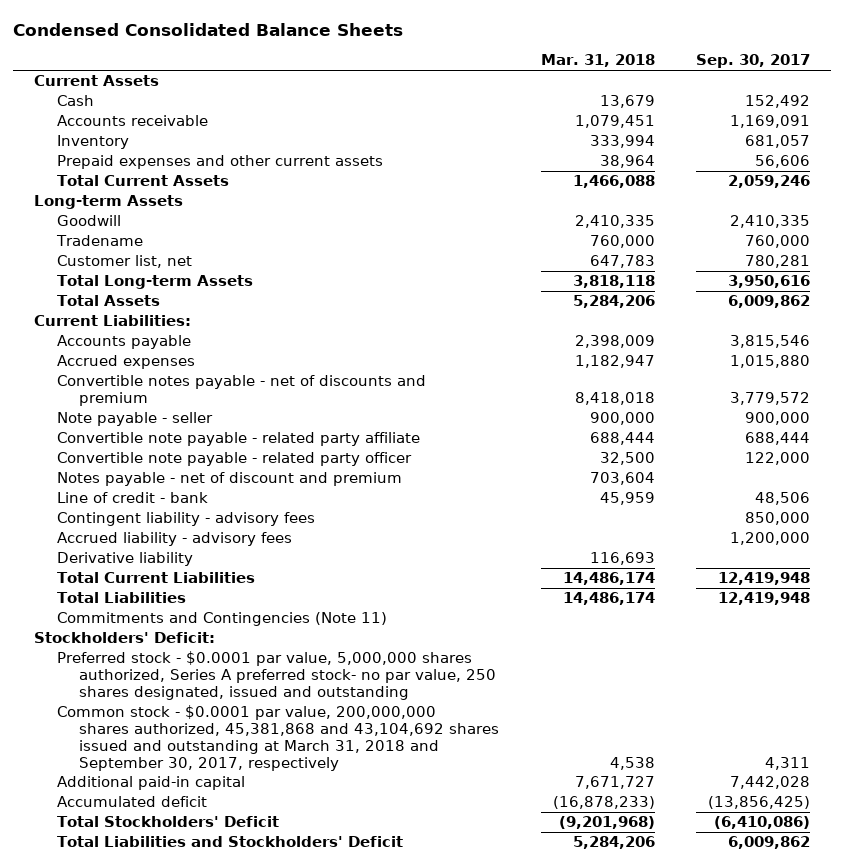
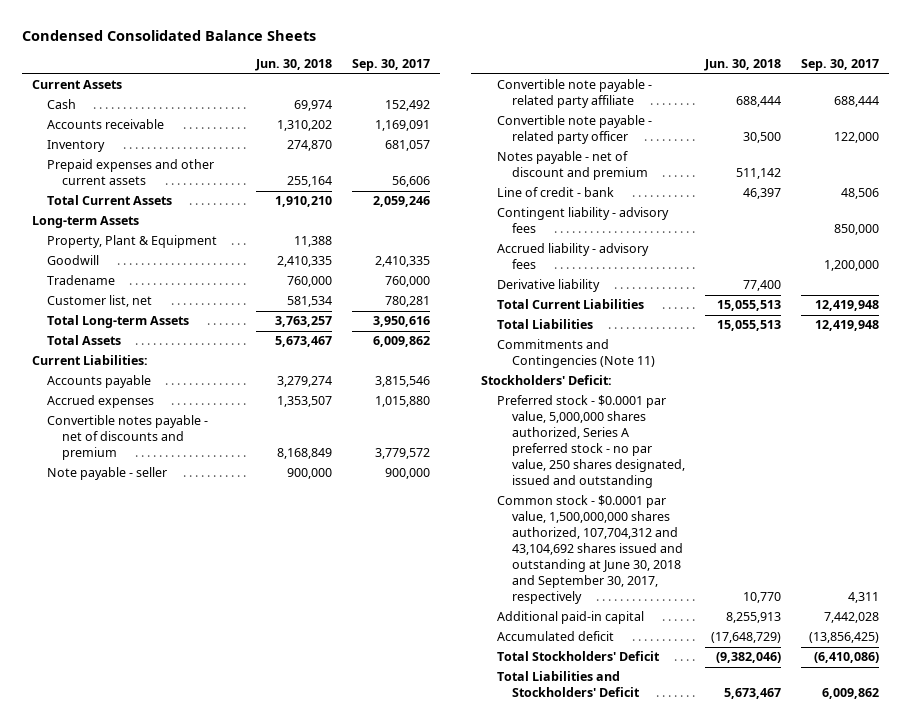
[540,54,655,68] Mar. 31, 2018 -> none
none -> [254,59,332,72] Jun. 30, 2018
none -> [47,235,218,249] Property, Plant & Equipment
[56,651,497,700] Preferred stock - $0.0001 par value, 5,000,000 shares authorized, Series A preferred stock- no par value, 250 shares designated, issued and outstanding -> [496,395,686,489] Preferred stock - $0.0001 par value, 5,000,000 shares authorized, Series A preferred stock - no par value, 250 shares designated, issued and outstanding
[56,705,500,771] Common stock - $0.0001 par value, 200,000,000 shares authorized, 45,381,868 and 43,104,692 shares issued and outstanding at March 31, 2018 and September 30, 2017, respectively -> [496,495,684,605] Common stock - $0.0001 par value, 1,500,000,000 shares authorized, 107,704,312 and 43,104,692 shares issued and outstanding at June 30, 2018 and September 30, 2017, respectively

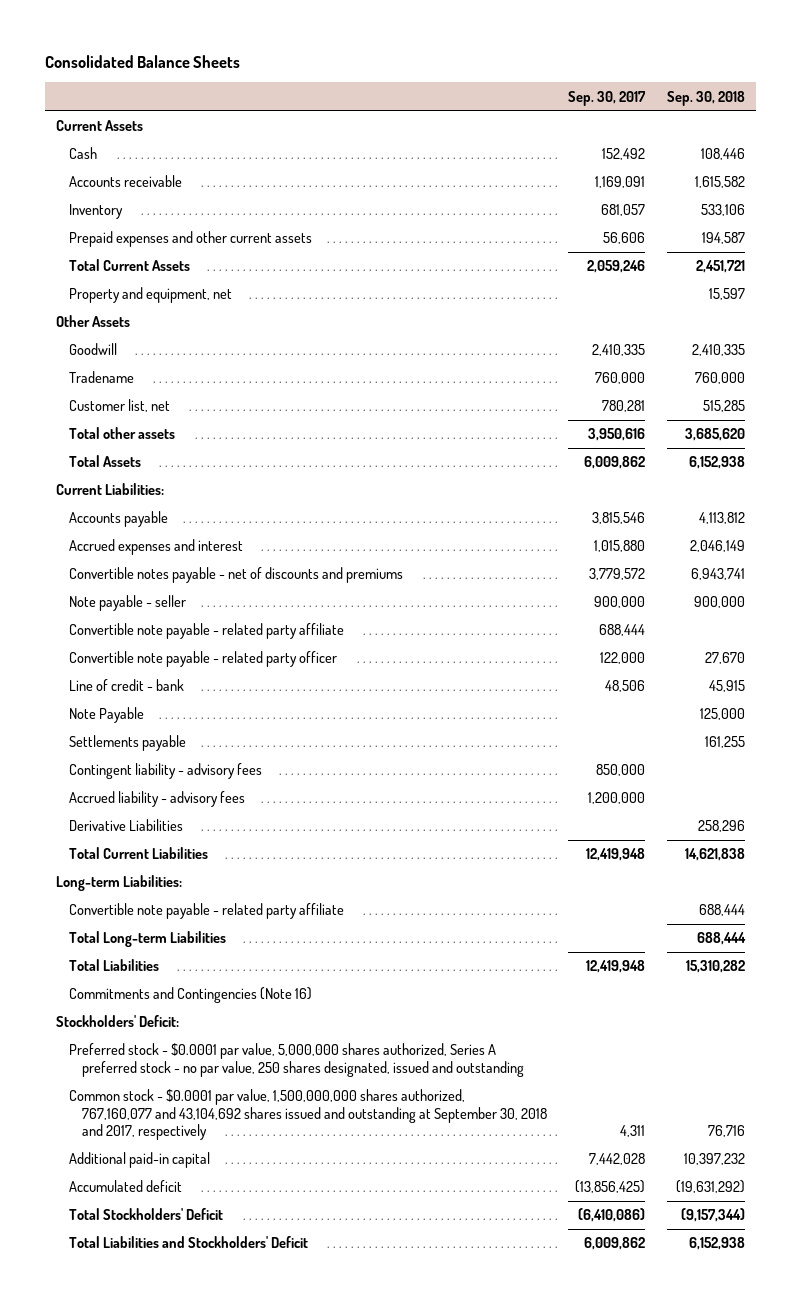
[21,30,316,42] Condensed Consolidated Balance Sheets -> [45,54,241,68] Consolidated Balance Sheets
[254,59,332,72] Jun. 30, 2018 -> none
none -> [667,90,746,106] Sep. 30, 2018
[31,216,139,229] Long-term Assets -> none
[47,235,218,249] Property, Plant & Equipment -> [68,287,232,304] Property and equipment, net
none -> [56,315,131,328] Other Assets
[47,315,190,329] Total Long-term Assets -> [68,427,175,440] Total other assets
[47,395,155,409] Accrued expenses -> [68,539,243,556] Accrued expenses and interest
[47,415,209,461] Convertible notes payable - net of discounts and premium -> [68,567,403,584] Convertible notes payable - net of discounts and premiums
[496,151,649,181] Notes payable - net of discount and premium -> none
none -> [68,707,144,724] Note Payable
none -> [68,735,186,752] Settlements payable
[496,279,600,293] Derivative liability -> [68,819,183,832] Derivative Liabilities
none -> [56,875,183,892] Long-term Liabilities:
none -> [68,903,344,920] Convertible note payable - related party affiliate
none -> [68,931,226,948] Total Long-term Liabilities
[496,339,656,369] Commitments and Contingencies (Note 11) -> [68,987,312,1004] Commitments and Contingencies (Note 16)
[496,495,684,605] Common stock - $0.0001 par value, 1,500,000,000 shares authorized, 107,704,312 and 43,104,692 shares issued and outstanding at June 30, 2018 and September 30, 2017, respectively -> [68,1089,547,1141] Common stock - $0.0001 par value, 1,500,000,000 shares authorized, 767,160,077 and 43,104,692 shares issued and outstanding at September 30, 2018 and 2017, respectively

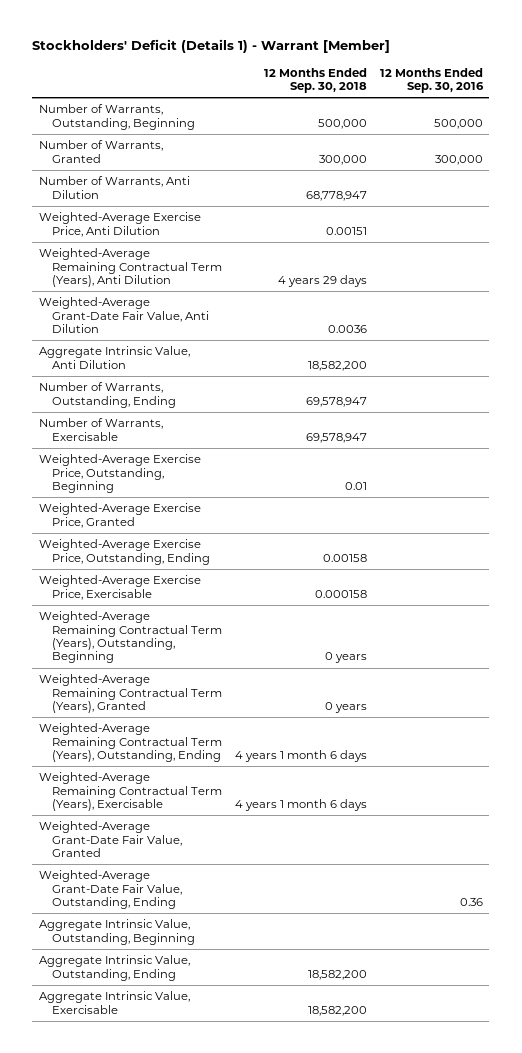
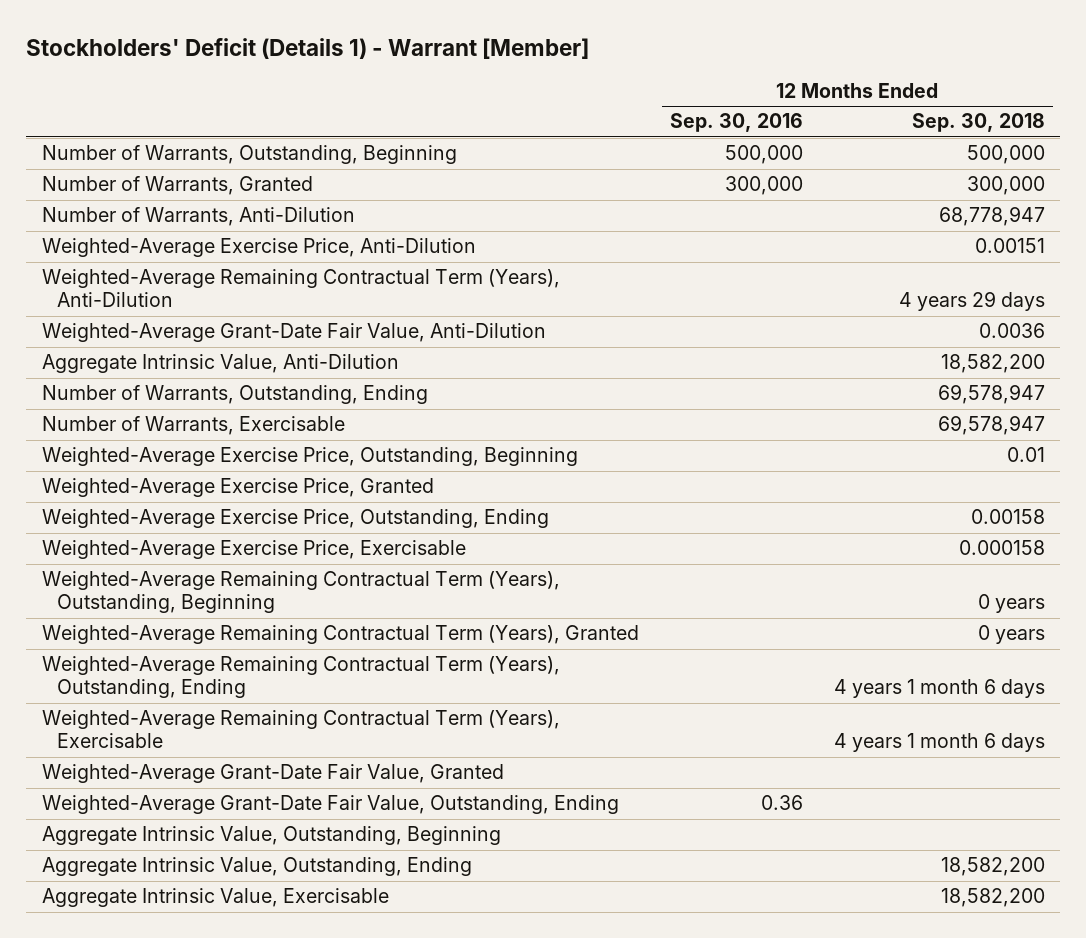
[38,176,190,199] Number of Warrants, Anti Dilution -> [41,207,355,227] Number of Warrants, Anti-Dilution
[38,212,201,237] Weighted-Average Exercise Price, Anti Dilution -> [41,238,476,258] Weighted-Average Exercise Price, Anti-Dilution
[38,248,223,287] Weighted-Average Remaining Contractual Term (Years), Anti Dilution -> [41,269,560,308] Weighted-Average Remaining Contractual Term (Years), Anti-Dilution
[38,297,210,333] Weighted-Average Grant-Date Fair Value, Anti Dilution -> [41,323,546,343] Weighted-Average Grant-Date Fair Value, Anti-Dilution
[38,346,190,369] Aggregate Intrinsic Value, Anti Dilution -> [41,354,399,374] Aggregate Intrinsic Value, Anti-Dilution

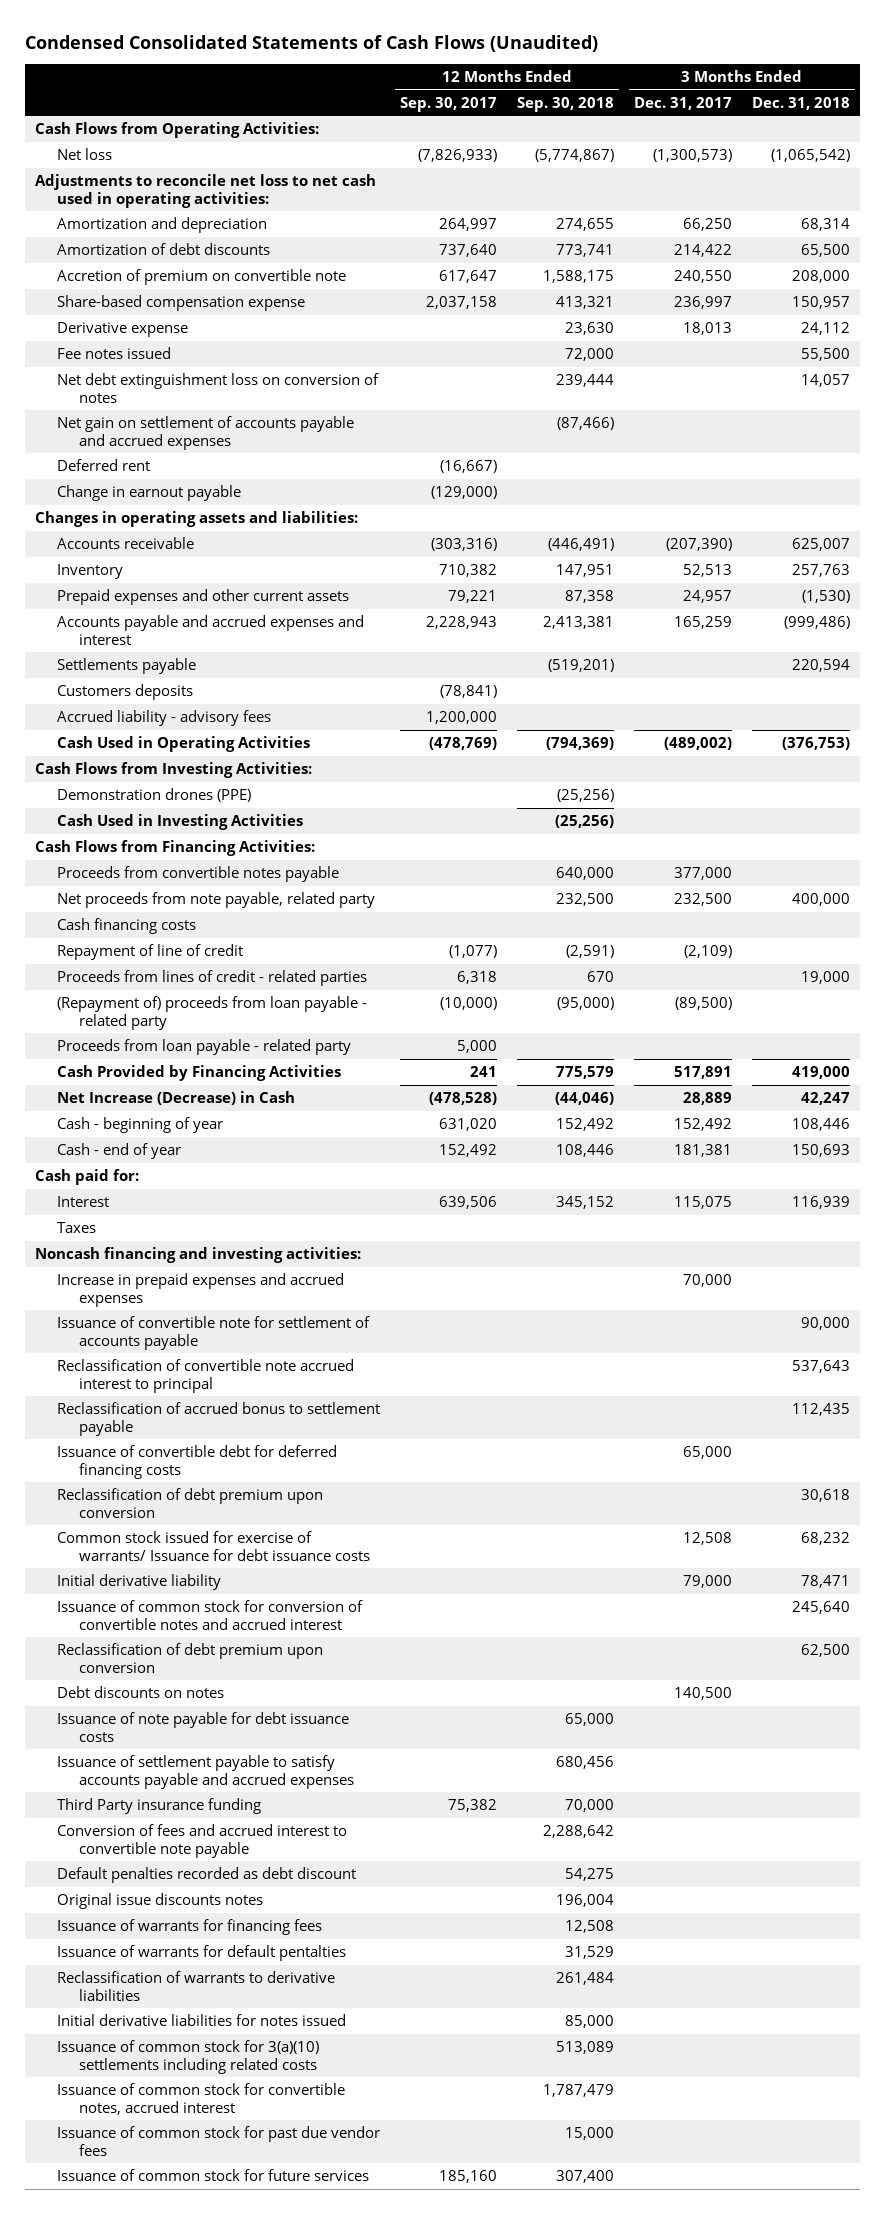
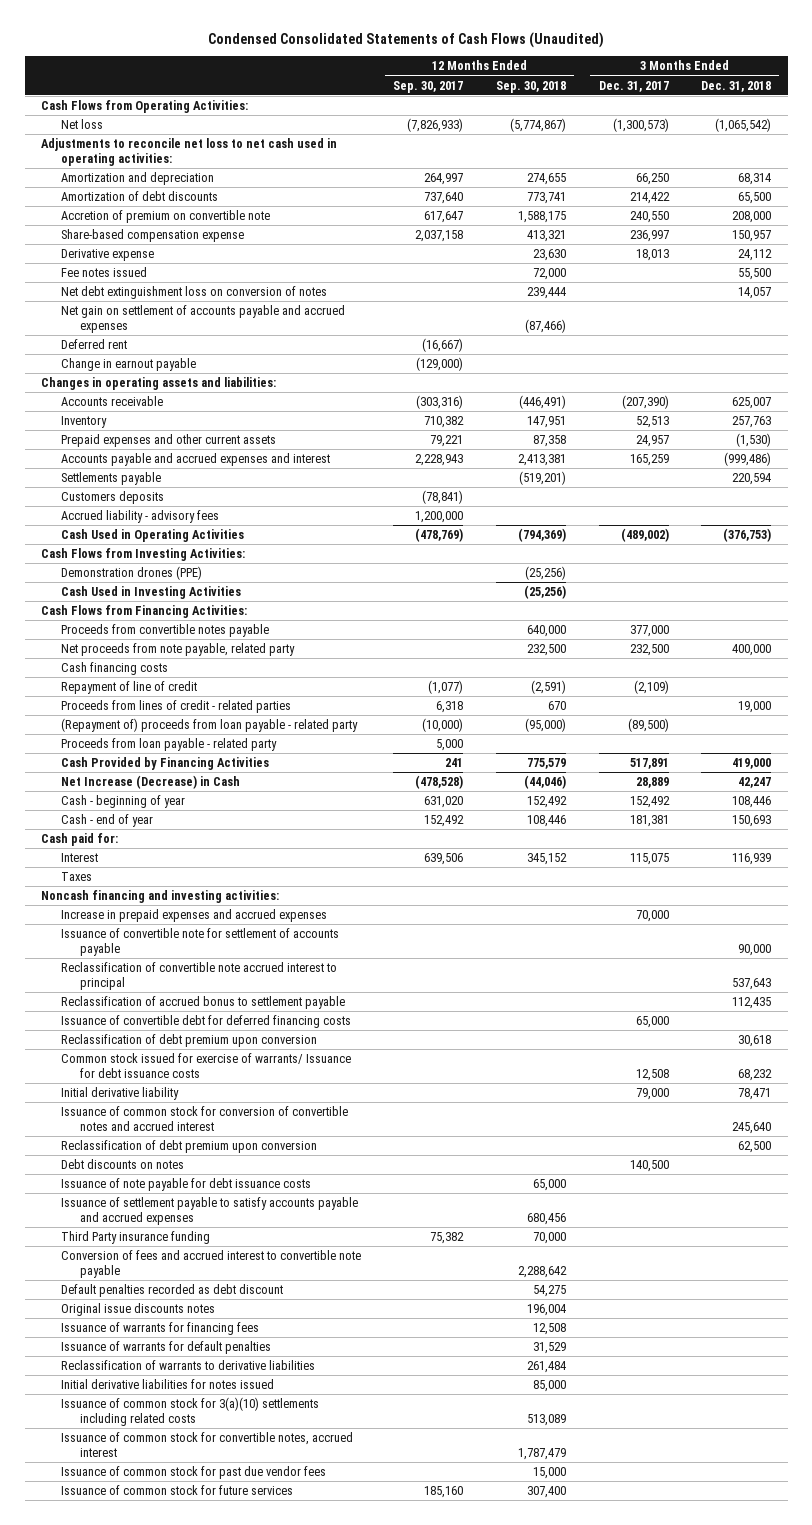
[57,1945,347,1962] Issuance of warrants for default pentalties -> [60,1341,271,1355] Issuance of warrants for default penalties

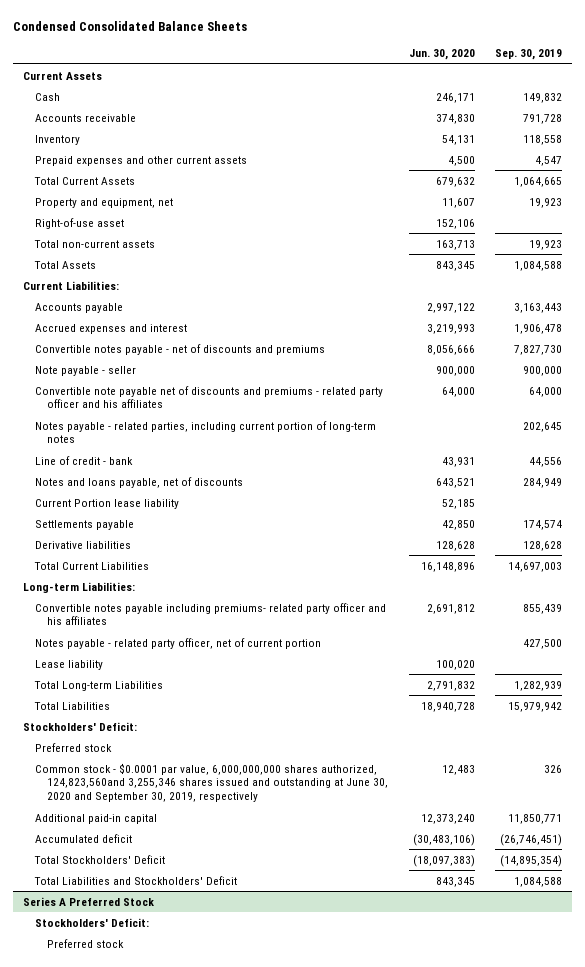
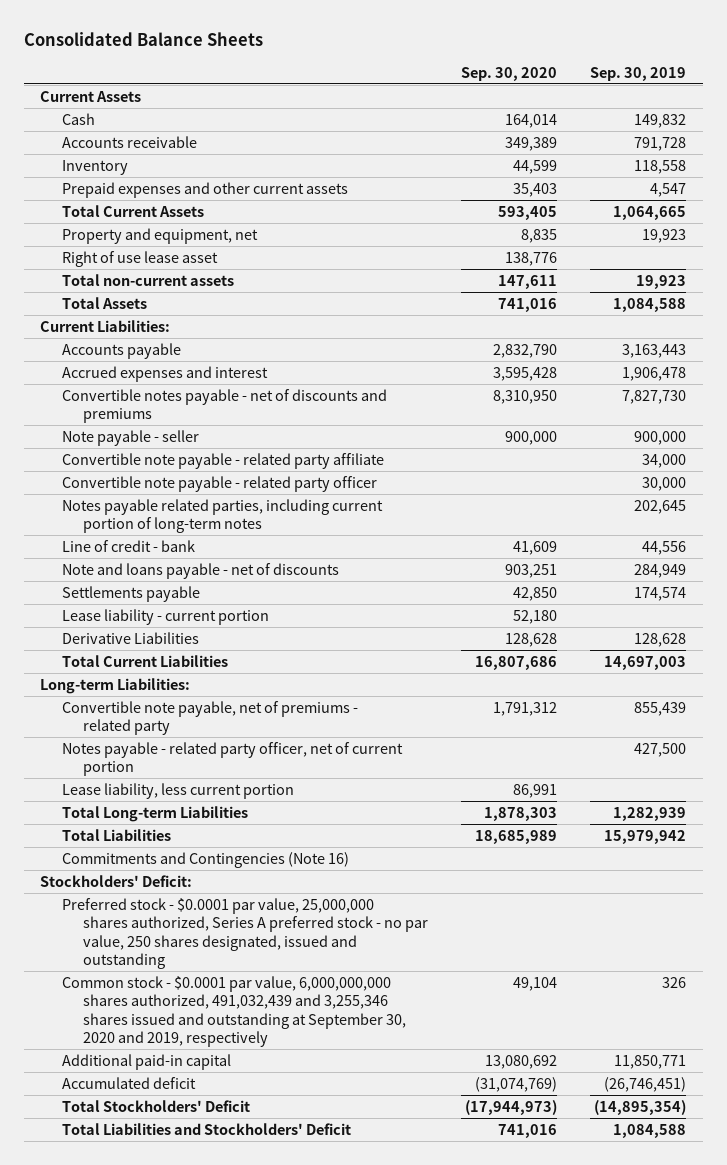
[13,20,248,31] Condensed Consolidated Balance Sheets -> [23,32,263,47] Consolidated Balance Sheets
[408,49,475,61] Jun. 30, 2020 -> none
none -> [461,66,558,81] Sep. 30, 2020
[35,217,125,229] Right-of-use asset -> [61,250,218,267] Right of use lease asset
[35,385,384,409] Convertible note payable net of discounts and premiums - related party officer and his affiliates -> none
none -> [61,452,384,469] Convertible note payable - related party affiliate
none -> [61,475,377,492] Convertible note payable - related party officer
[35,420,377,444] Notes payable - related parties, including current portion of long-term notes -> [61,498,383,534] Notes payable related parties, including current portion of long-term notes
[35,498,180,509] Current Portion lease liability -> none
[35,476,244,488] Notes and loans payable, net of discounts -> [61,562,339,579] Note and loans payable - net of discounts
none -> [61,608,269,625] Lease liability - current portion
[35,540,132,549] Derivative liabilities -> [61,631,199,644] Derivative Liabilities
[35,602,387,626] Convertible notes payable including premiums- related party officer and his affiliates -> [61,700,358,736] Convertible note payable, net of premiums - related party
[35,659,104,670] Lease liability -> [61,782,294,799] Lease liability, less current portion
none -> [61,851,349,868] Commitments and Contingencies (Note 16)
[35,742,113,752] Preferred stock -> [61,897,429,970] Preferred stock - $0.0001 par value, 25,000,000 shares authorized, Series A preferred stock - no par value, 250 shares designated, issued and outstanding
[35,762,389,803] Common stock - $0.0001 par value, 6,000,000,000 shares authorized, 124,823,560and 3,255,346 shares issued and outstanding at June 30, 2020 and September 30, 2019, respectively -> [61,975,407,1048] Common stock - $0.0001 par value, 6,000,000,000 shares authorized, 491,032,439 and 3,255,346 shares issued and outstanding at September 30, 2020 and 2019, respectively
[23,896,155,906] Series A Preferred Stock -> none
[35,917,150,927] Stockholders' Deficit: -> none
[47,938,125,948] Preferred stock -> none

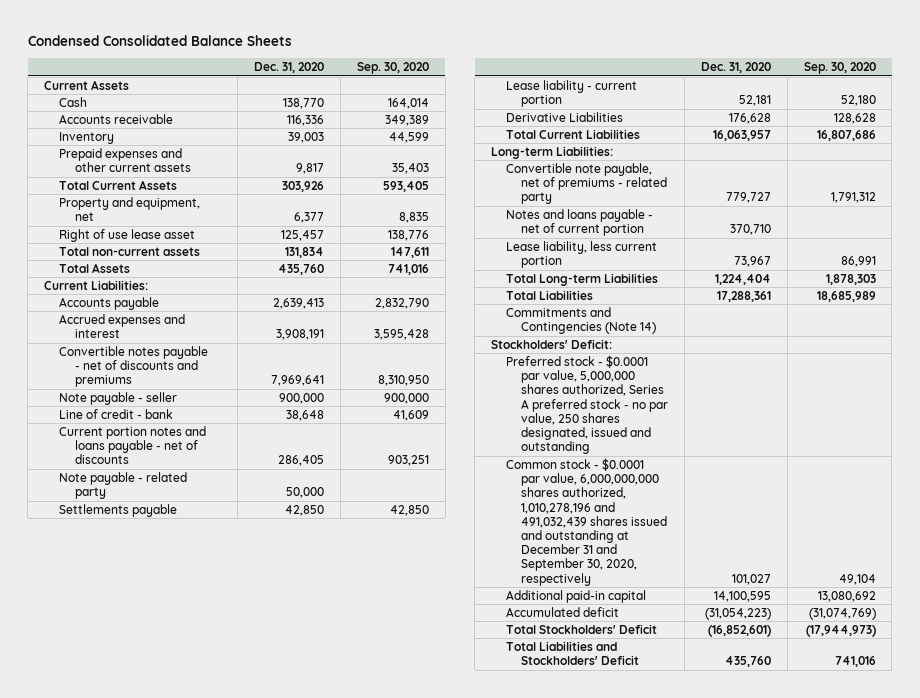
[23,32,263,47] Consolidated Balance Sheets -> [27,35,292,47] Condensed Consolidated Balance Sheets
[590,66,687,81] Sep. 30, 2019 -> none
none -> [254,62,325,74] Dec. 31, 2020
[61,452,384,469] Convertible note payable - related party affiliate -> none
[61,475,377,492] Convertible note payable - related party officer -> none
[61,498,383,534] Notes payable related parties, including current portion of long-term notes -> none
[61,562,339,579] Note and loans payable - net of discounts -> [59,425,207,465] Current portion notes and loans payable - net of discounts
none -> [59,471,188,500] Note payable - related party
[61,741,403,777] Notes payable - related party officer, net of current portion -> [506,208,654,237] Notes and loans payable - net of current portion
[61,851,349,868] Commitments and Contingencies (Note 16) -> [506,306,657,335] Commitments and Contingencies (Note 14)
[61,897,429,970] Preferred stock - $0.0001 par value, 25,000,000 shares authorized, Series A preferred stock - no par value, 250 shares designated, issued and outstanding -> [506,354,669,455] Preferred stock - $0.0001 par value, 5,000,000 shares authorized, Series A preferred stock - no par value, 250 shares designated, issued and outstanding
[61,975,407,1048] Common stock - $0.0001 par value, 6,000,000,000 shares authorized, 491,032,439 and 3,255,346 shares issued and outstanding at September 30, 2020 and 2019, respectively -> [506,457,668,586] Common stock - $0.0001 par value, 6,000,000,000 shares authorized, 1,010,278,196 and 491,032,439 shares issued and outstanding at December 31 and September 30, 2020, respectively

